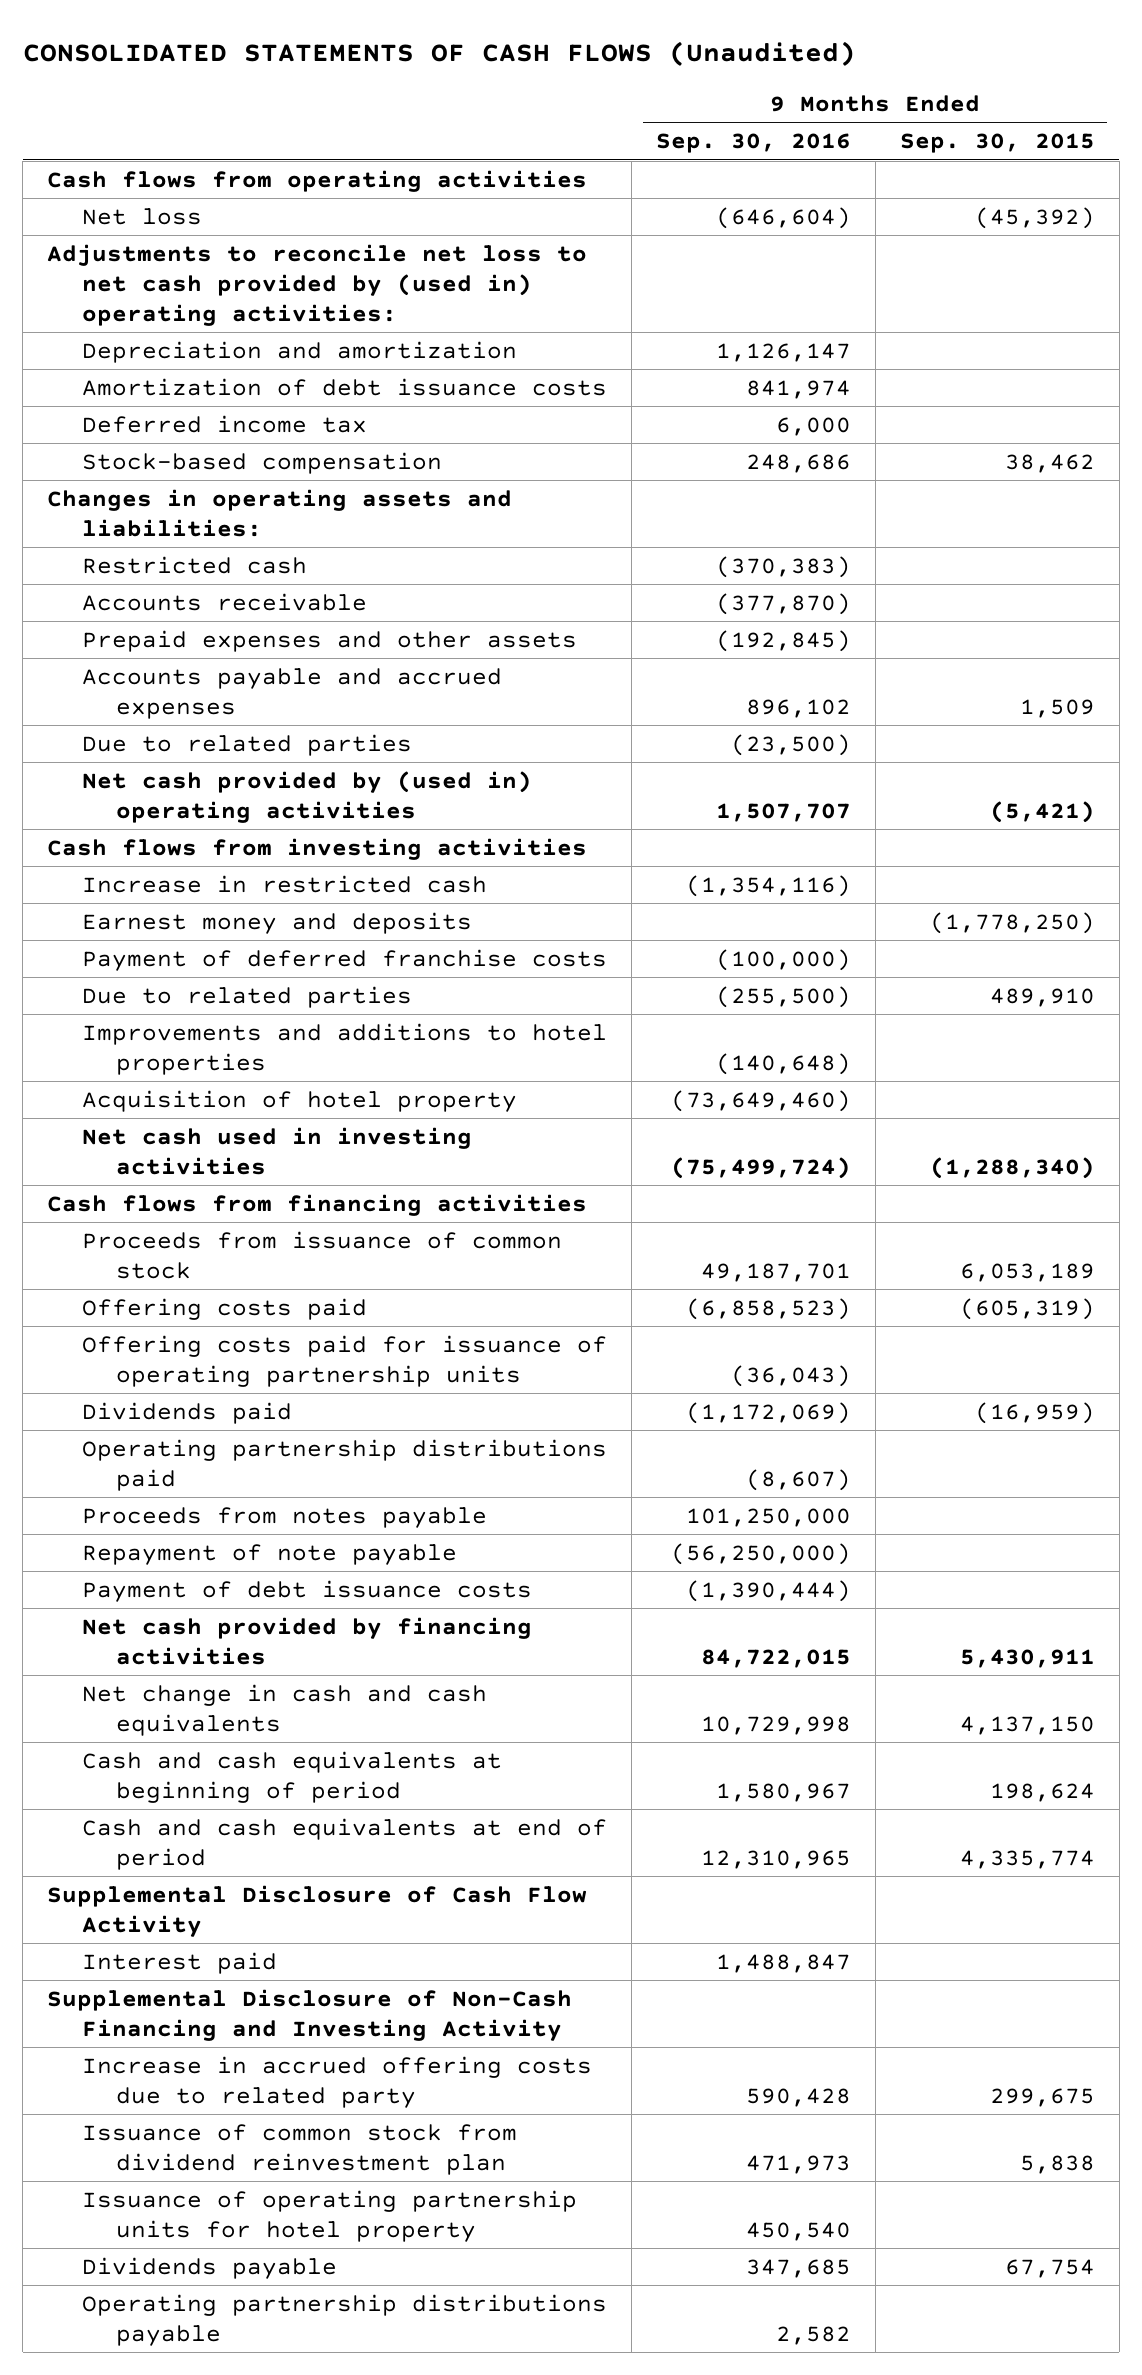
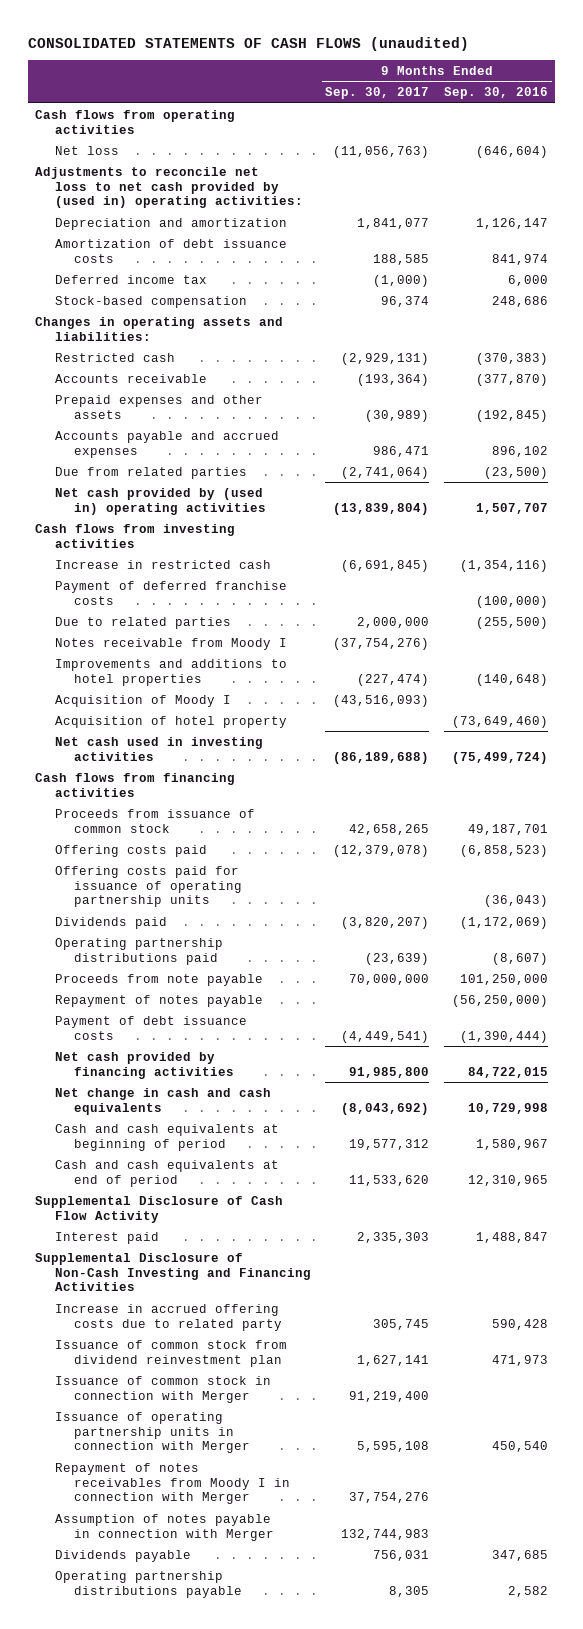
[22,40,856,66] CONSOLIDATED STATEMENTS OF CASH FLOWS (Unaudited) -> [28,36,470,51] CONSOLIDATED STATEMENTS OF CASH FLOWS (unaudited)
[899,133,1095,154] Sep. 30, 2015 -> none
none -> [325,87,430,100] Sep. 30, 2017
[81,733,412,756] Due to related parties -> [54,466,247,479] Due from related parties
[81,911,472,934] Earnest money and deposits -> none
none -> [54,637,287,650] Notes receivable from Moody I
none -> [54,694,231,707] Acquisition of Moody I
[81,1506,487,1528] Proceeds from notes payable -> [54,973,263,986] Proceeds from note payable
[81,1543,457,1565] Repayment of note payable -> [54,994,263,1007] Repayment of notes payable
[47,1988,573,2041] Supplemental Disclosure of Non-Cash Financing and Investing Activity -> [35,1252,311,1292] Supplemental Disclosure of Non-Cash Investing and Financing Activities
none -> [54,1375,271,1403] Issuance of common stock in connection with Merger
[81,2189,577,2242] Issuance of operating partnership units for hotel property -> [54,1411,250,1454] Issuance of operating partnership units in connection with Merger
none -> [54,1462,290,1505] Repayment of notes receivables from Moody I in connection with Merger
none -> [54,1513,274,1541] Assumption of notes payable in connection with Merger

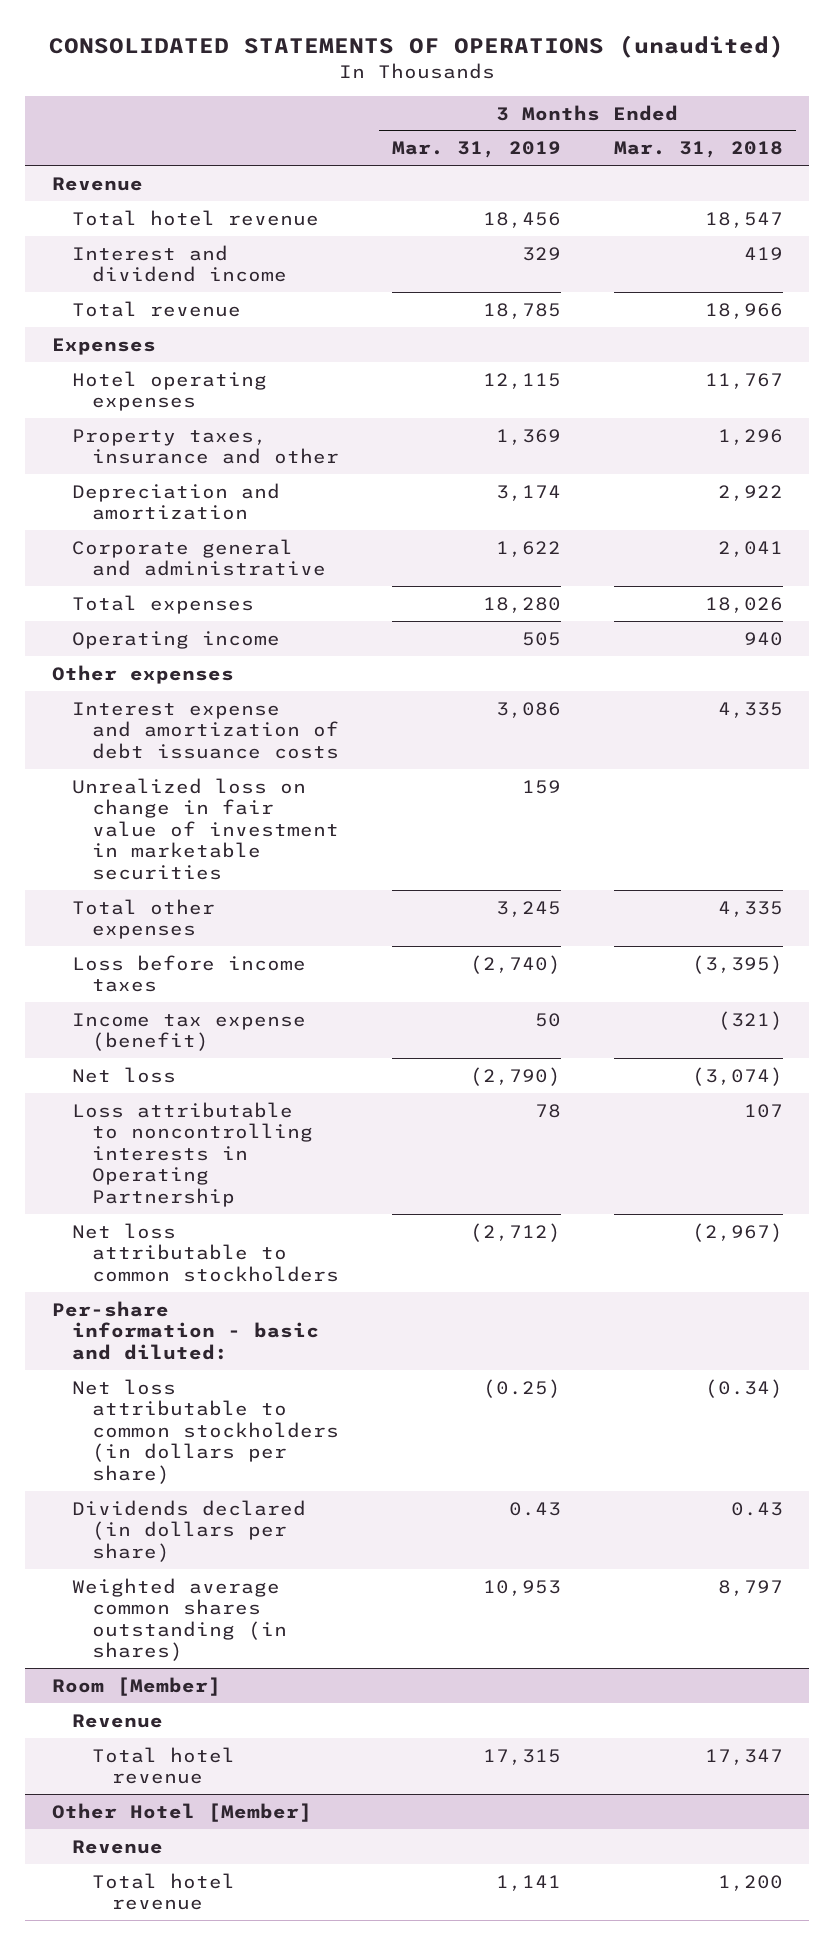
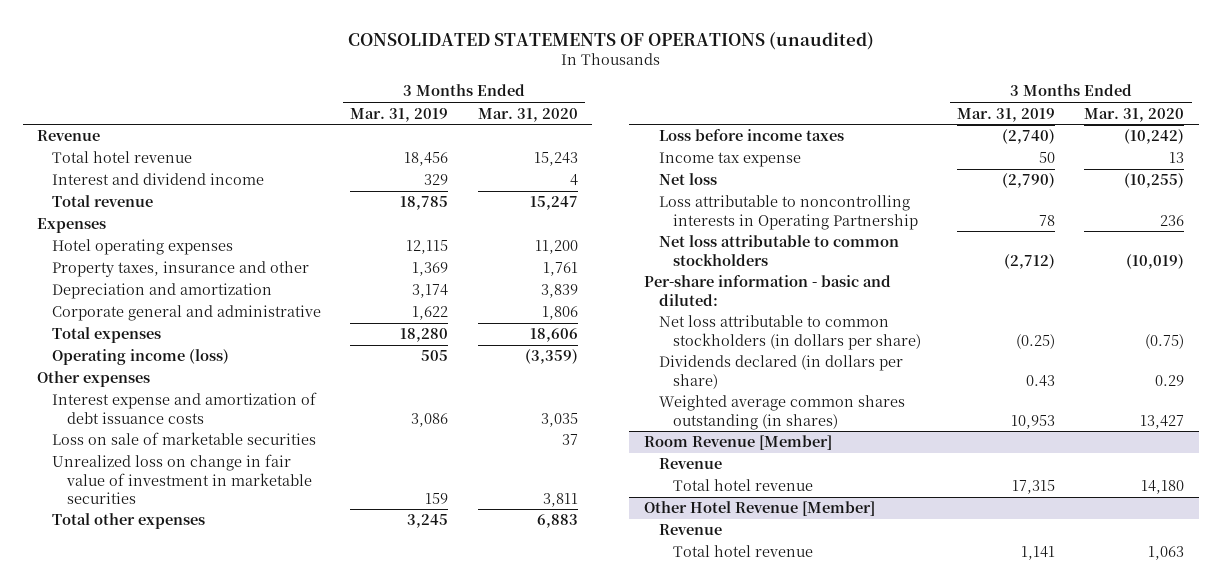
[613,141,783,159] Mar. 31, 2018 -> none
none -> [477,107,578,122] Mar. 31, 2020
[71,630,280,649] Operating income -> [52,349,230,366] Operating income (loss)
none -> [52,432,317,446] Loss on sale of marketable securities
[71,1012,306,1052] Income tax expense (benefit) -> [658,152,801,168] Income tax expense
[51,1676,221,1696] Room [Member] -> [643,435,832,451] Room Revenue [Member]
[51,1802,312,1822] Other Hotel [Member] -> [643,501,875,517] Other Hotel Revenue [Member]

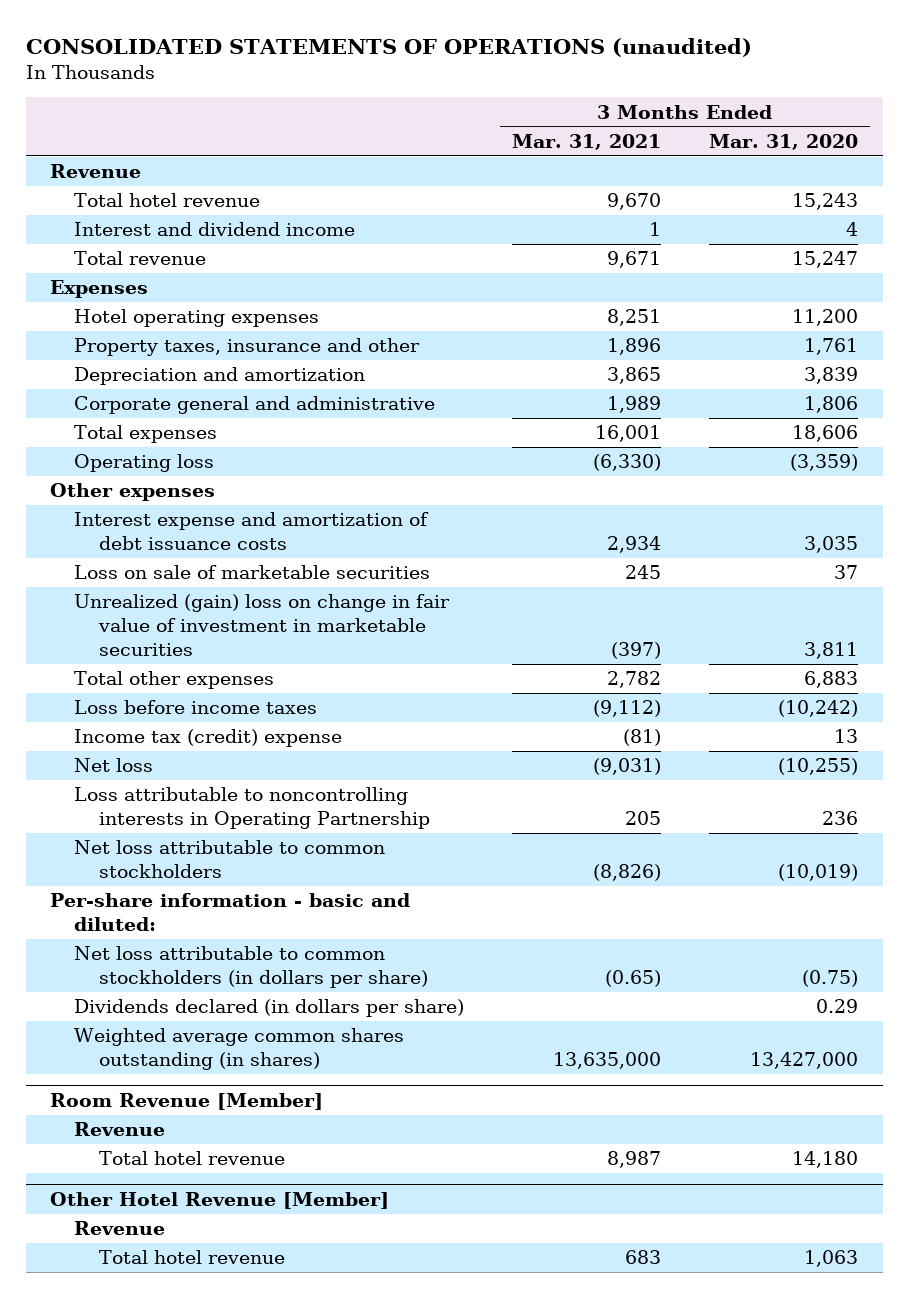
[350,107,449,122] Mar. 31, 2019 -> none
none -> [512,133,662,150] Mar. 31, 2021
[52,349,230,366] Operating income (loss) -> [74,454,215,473] Operating loss
[52,454,312,504] Unrealized loss on change in fair value of investment in marketable securities -> [74,594,451,656] Unrealized (gain) loss on change in fair value of investment in marketable securities
[658,152,801,168] Income tax expense -> [74,729,343,748] Income tax (credit) expense
[1140,414,1185,429] 13,427 -> [750,1052,859,1070] 13,427,000

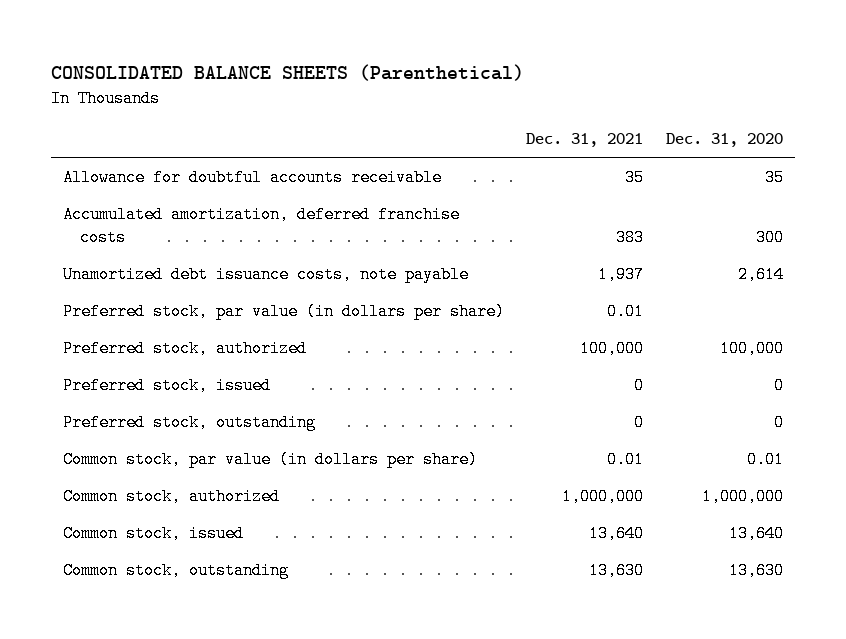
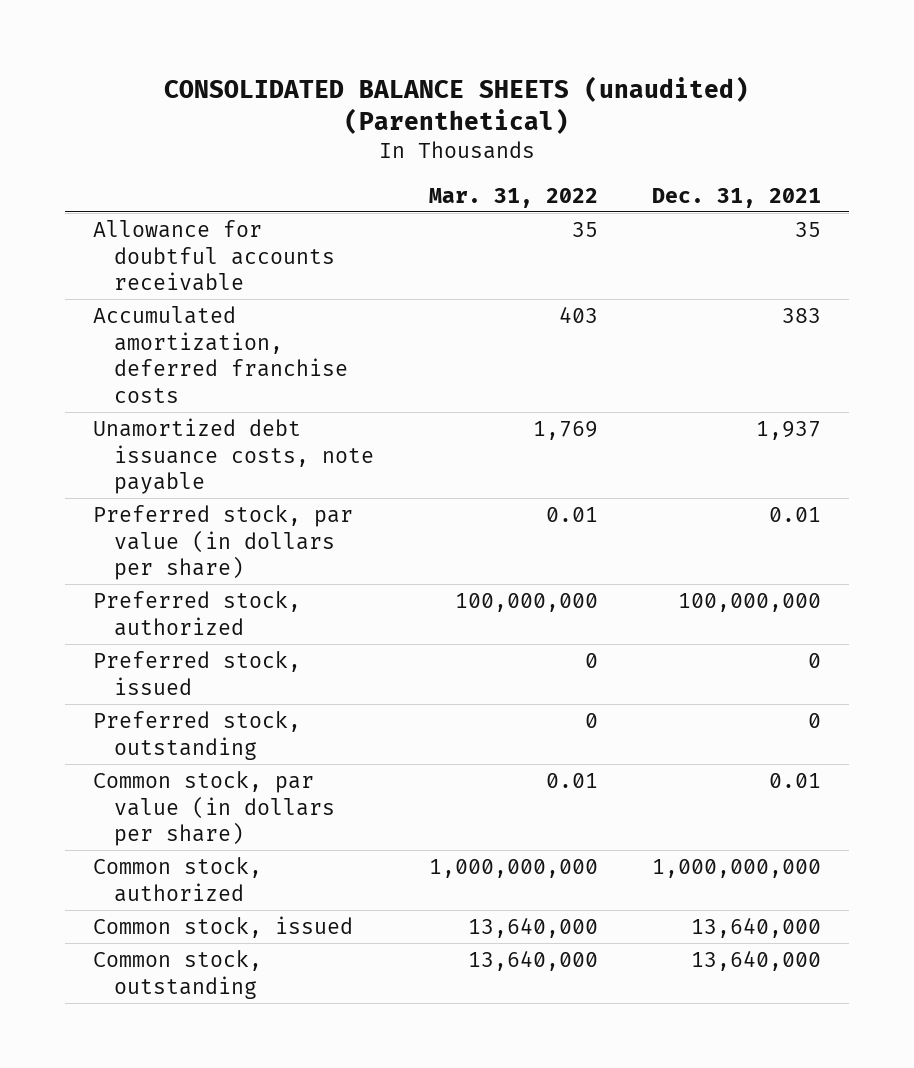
[51,63,525,81] CONSOLIDATED BALANCE SHEETS (Parenthetical) -> [164,75,750,135] CONSOLIDATED BALANCE SHEETS (unaudited) (Parenthetical)
[666,133,784,148] Dec. 31, 2020 -> none
none -> [428,187,598,208] Mar. 31, 2022
[580,339,645,357] 100,000 -> [678,592,822,612] 100,000,000
[562,487,645,505] 1,000,000 -> [652,858,822,878] 1,000,000,000
[589,524,645,542] 13,640 -> [691,916,822,938] 13,640,000
[589,561,645,579] 13,630 -> [691,949,822,971] 13,640,000

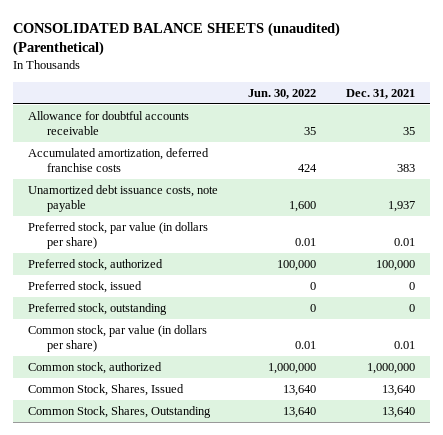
[428,187,598,208] Mar. 31, 2022 -> none
none -> [247,88,316,99] Jun. 30, 2022
[678,592,822,612] 100,000,000 -> [375,260,415,272] 100,000
[652,858,822,878] 1,000,000,000 -> [366,363,415,375] 1,000,000
[92,915,353,938] Common stock, issued -> [27,384,184,397] Common Stock, Shares, Issued
[691,916,822,938] 13,640,000 -> [381,385,415,397] 13,640
[92,949,262,999] Common stock, outstanding -> [27,406,211,419] Common Stock, Shares, Outstanding
[691,949,822,971] 13,640,000 -> [381,407,415,419] 13,640

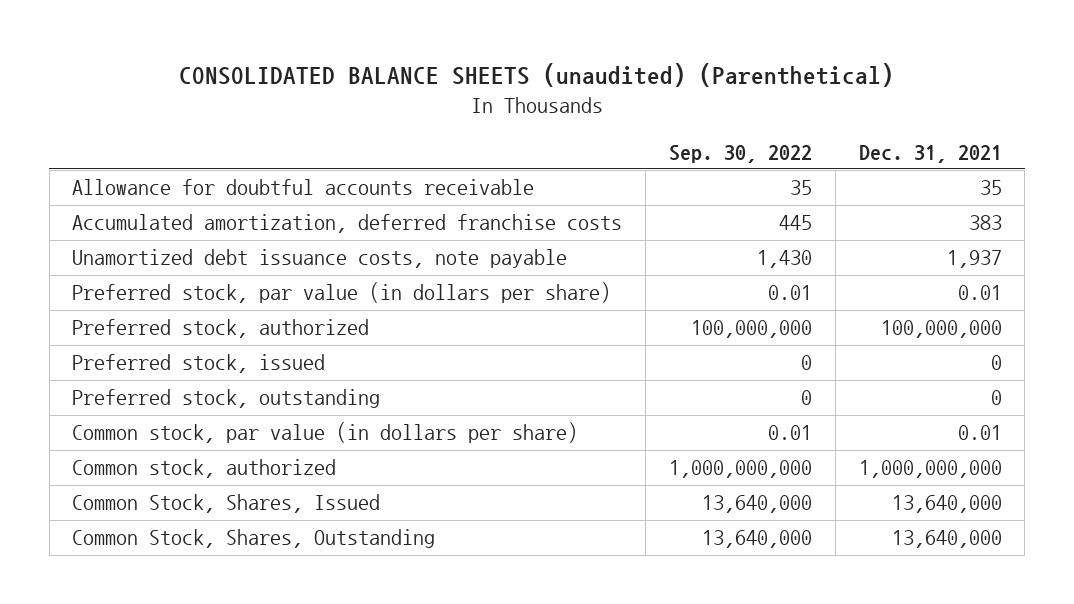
[247,88,316,99] Jun. 30, 2022 -> none
none -> [668,144,812,163] Sep. 30, 2022
[375,260,415,272] 100,000 -> [880,320,1002,339] 100,000,000
[366,363,415,375] 1,000,000 -> [858,460,1002,479] 1,000,000,000
[381,385,415,397] 13,640 -> [891,495,1002,514] 13,640,000
[381,407,415,419] 13,640 -> [891,530,1002,549] 13,640,000

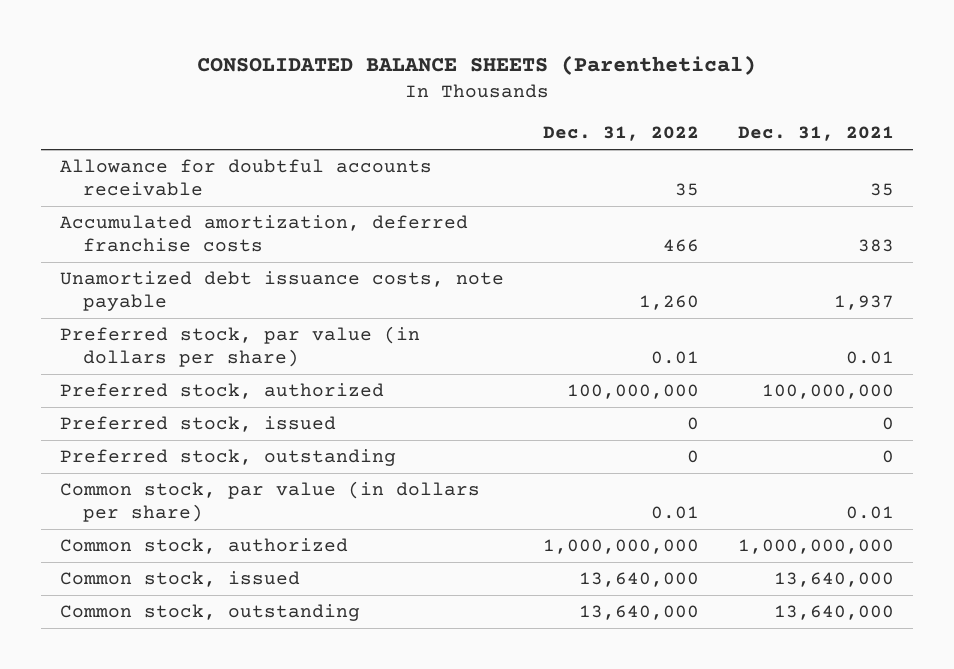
[178,62,894,87] CONSOLIDATED BALANCE SHEETS (unaudited) (Parenthetical) -> [197,55,757,76] CONSOLIDATED BALANCE SHEETS (Parenthetical)
[668,144,812,163] Sep. 30, 2022 -> none
none -> [543,126,700,142] Dec. 31, 2022
[72,494,381,514] Common Stock, Shares, Issued -> [60,570,301,587] Common stock, issued
[72,529,436,549] Common Stock, Shares, Outstanding -> [60,603,361,621] Common stock, outstanding

